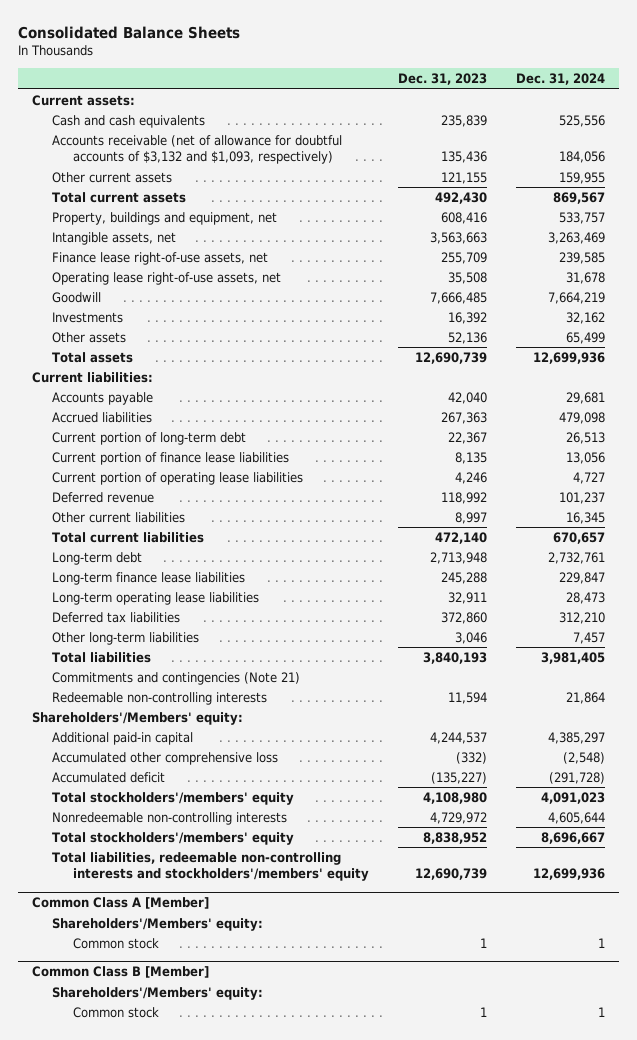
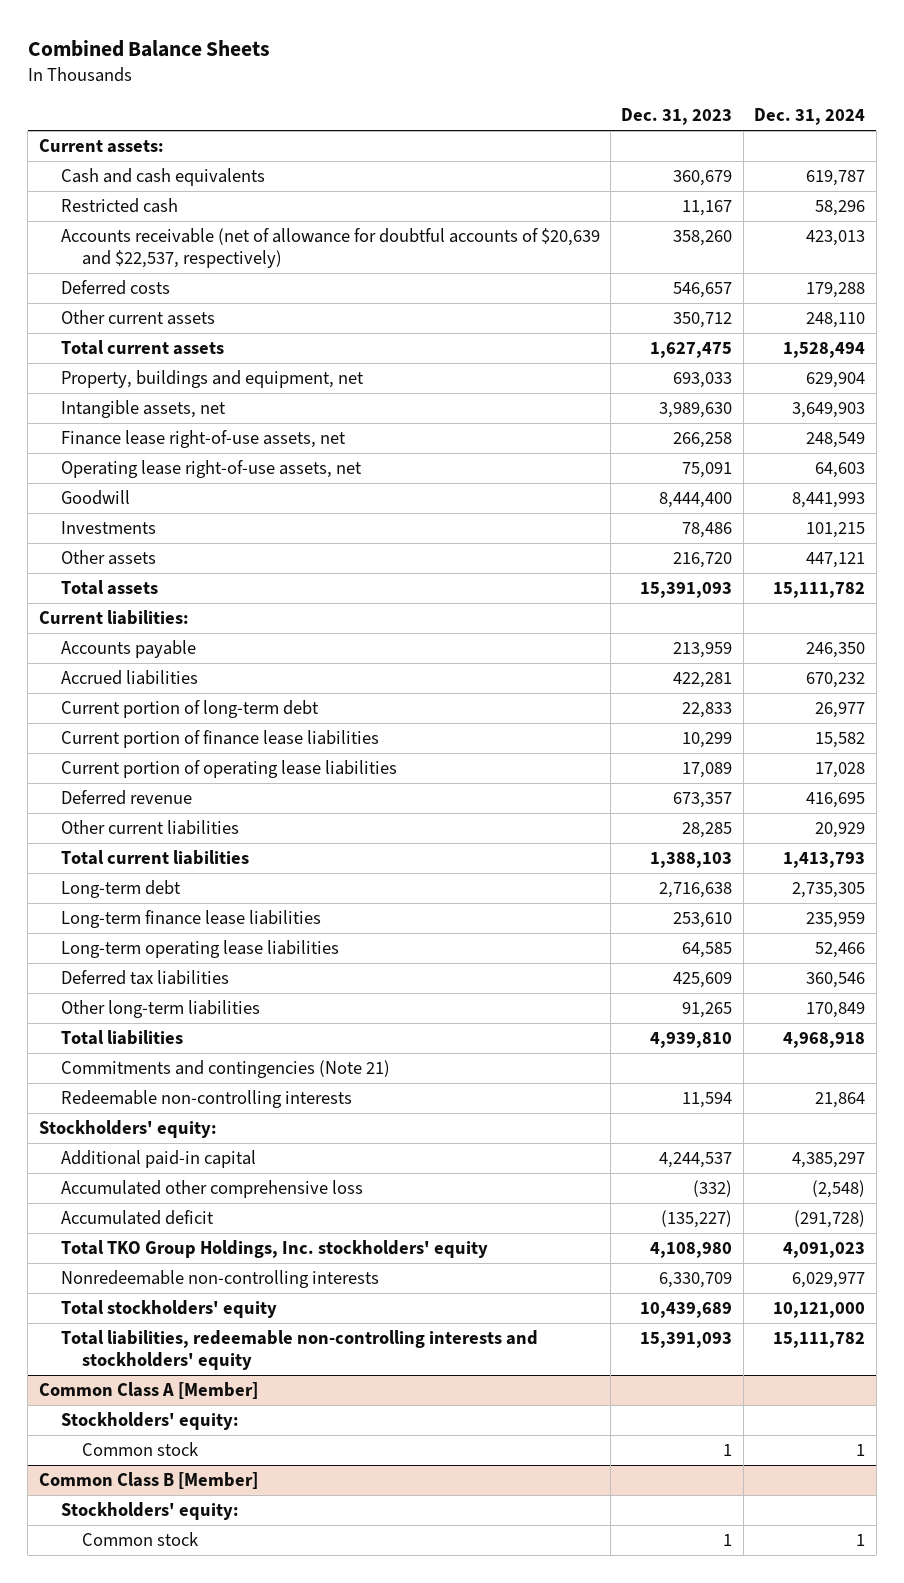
[17,25,240,39] Consolidated Balance Sheets -> [27,40,270,58] Combined Balance Sheets
[440,114,487,127] 235,839 -> [673,170,733,187] 360,679
[558,114,605,127] 525,556 -> [806,170,866,187] 619,787
none -> [60,198,178,214] Restricted cash
[52,134,343,165] Accounts receivable (net of allowance for doubtful accounts of $3,132 and $1,093, respectively) -> [60,228,600,269] Accounts receivable (net of allowance for doubtful accounts of $20,639 and $22,537, respectively)
[440,151,487,164] 135,436 -> [673,230,733,247] 358,260
[558,151,605,164] 184,056 -> [806,230,866,247] 423,013
none -> [60,280,170,296] Deferred costs
[440,171,487,184] 121,155 -> [673,312,733,329] 350,712
[558,171,605,184] 159,955 -> [806,312,866,329] 248,110
[434,191,487,204] 492,430 -> [650,342,733,359] 1,627,475
[552,191,605,204] 869,567 -> [783,342,866,359] 1,528,494
[440,211,487,224] 608,416 -> [673,372,733,389] 693,033
[558,211,605,224] 533,757 -> [806,372,866,389] 629,904
[429,231,487,244] 3,563,663 -> [659,402,733,419] 3,989,630
[547,231,605,244] 3,263,469 -> [792,402,866,419] 3,649,903
[440,251,487,264] 255,709 -> [673,432,733,449] 266,258
[558,251,605,264] 239,585 -> [806,432,866,449] 248,549
[447,271,487,284] 35,508 -> [682,462,733,479] 75,091
[565,271,605,284] 31,678 -> [815,462,866,479] 64,603
[429,291,487,304] 7,666,485 -> [659,492,733,509] 8,444,400
[547,291,605,304] 7,664,219 -> [792,492,866,509] 8,441,993
[447,311,487,324] 16,392 -> [682,522,733,539] 78,486
[565,311,605,324] 32,162 -> [806,522,866,539] 101,215
[447,331,487,344] 52,136 -> [673,552,733,569] 216,720
[565,331,605,344] 65,499 -> [806,552,866,569] 447,121
[414,351,487,364] 12,690,739 -> [640,582,733,599] 15,391,093
[532,351,605,364] 12,699,936 -> [773,582,866,599] 15,111,782
[447,391,487,404] 42,040 -> [673,642,733,659] 213,959
[565,391,605,404] 29,681 -> [806,642,866,659] 246,350
[440,411,487,424] 267,363 -> [673,672,733,689] 422,281
[558,411,605,424] 479,098 -> [806,672,866,689] 670,232
[447,431,487,444] 22,367 -> [682,702,733,719] 22,833
[565,431,605,444] 26,513 -> [815,702,866,719] 26,977
[454,451,487,464] 8,135 -> [682,732,733,749] 10,299
[565,451,605,464] 13,056 -> [815,732,866,749] 15,582
[454,471,487,484] 4,246 -> [682,762,733,779] 17,089
[572,471,605,484] 4,727 -> [815,762,866,779] 17,028
[440,491,487,504] 118,992 -> [673,792,733,809] 673,357
[558,491,605,504] 101,237 -> [806,792,866,809] 416,695
[454,511,487,524] 8,997 -> [682,822,733,839] 28,285
[565,511,605,524] 16,345 -> [815,822,866,839] 20,929
[434,531,487,544] 472,140 -> [650,852,733,869] 1,388,103
[552,531,605,544] 670,657 -> [783,852,866,869] 1,413,793
[429,551,487,564] 2,713,948 -> [659,882,733,899] 2,716,638
[547,551,605,564] 2,732,761 -> [792,882,866,899] 2,735,305
[440,571,487,584] 245,288 -> [673,912,733,929] 253,610
[558,571,605,584] 229,847 -> [806,912,866,929] 235,959
[447,591,487,604] 32,911 -> [682,942,733,959] 64,585
[565,591,605,604] 28,473 -> [815,942,866,959] 52,466
[440,611,487,624] 372,860 -> [673,972,733,989] 425,609
[558,611,605,624] 312,210 -> [806,972,866,989] 360,546
[454,631,487,644] 3,046 -> [682,1002,733,1019] 91,265
[572,631,605,644] 7,457 -> [806,1002,866,1019] 170,849
[422,651,487,664] 3,840,193 -> [650,1032,733,1049] 4,939,810
[540,651,605,664] 3,981,405 -> [783,1032,866,1049] 4,968,918
[32,711,244,725] Shareholders'/Members' equity: -> [38,1120,217,1139] Stockholders' equity:
[52,791,295,805] Total stockholders'/members' equity -> [60,1240,488,1259] Total TKO Group Holdings, Inc. stockholders' equity
[429,811,487,824] 4,729,972 -> [659,1272,733,1289] 6,330,709
[547,811,605,824] 4,605,644 -> [792,1272,866,1289] 6,029,977
[52,831,295,845] Total stockholders'/members' equity -> [60,1300,277,1319] Total stockholders' equity
[422,831,487,844] 8,838,952 -> [640,1302,733,1319] 10,439,689
[540,831,605,844] 8,696,667 -> [773,1302,866,1319] 10,121,000
[52,851,369,882] Total liabilities, redeemable non-controlling interests and stockholders'/members' equity -> [60,1330,538,1371] Total liabilities, redeemable non-controlling interests and stockholders' equity
[414,868,487,881] 12,690,739 -> [640,1332,733,1349] 15,391,093
[532,868,605,881] 12,699,936 -> [773,1332,866,1349] 15,111,782
[52,917,264,931] Shareholders'/Members' equity: -> [60,1412,239,1431] Stockholders' equity:
[52,986,264,1000] Shareholders'/Members' equity: -> [60,1502,239,1521] Stockholders' equity:

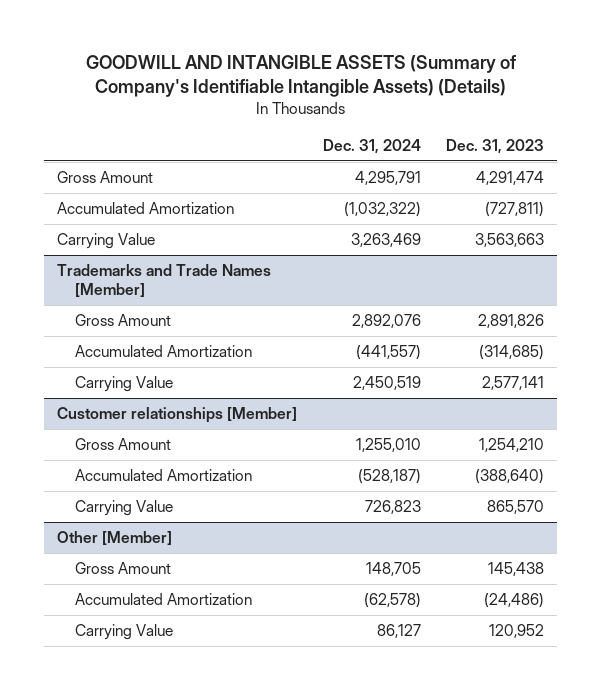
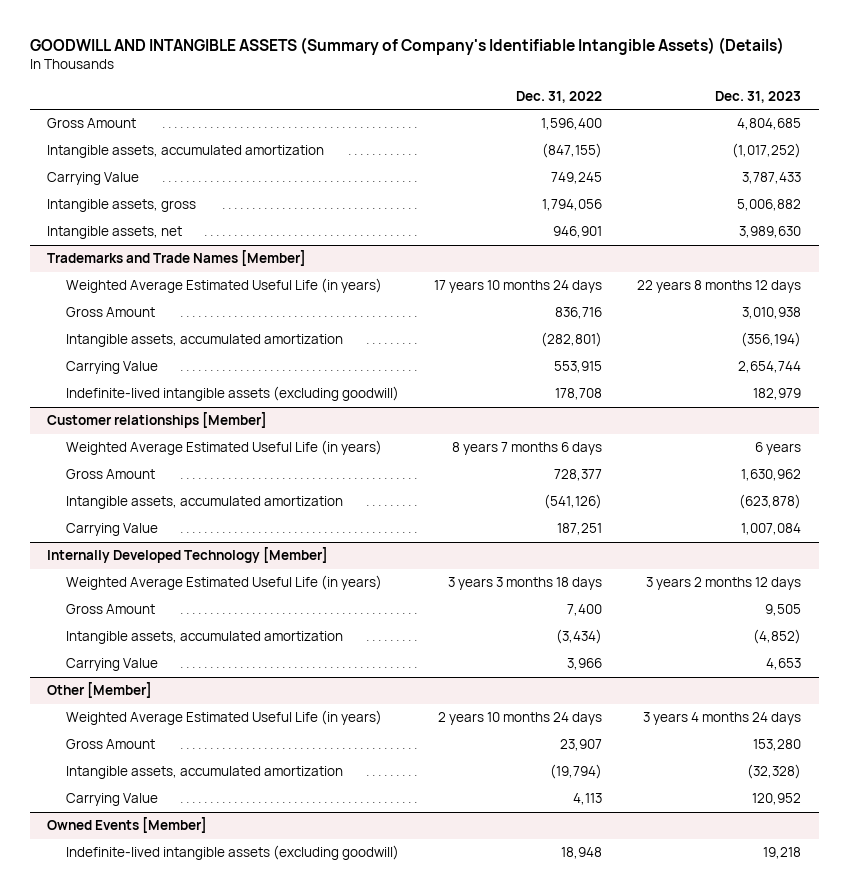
[322,138,421,154] Dec. 31, 2024 -> none
none -> [516,91,603,104] Dec. 31, 2022
[476,171,545,186] 4,291,474 -> [737,118,802,131] 4,804,685
[57,202,235,215] Accumulated Amortization -> [47,145,325,159] Intangible assets, accumulated amortization
[485,202,545,218] (727,811) -> [732,143,802,159] (1,017,252)
[475,233,545,248] 3,563,663 -> [742,172,802,185] 3,787,433
none -> [47,199,197,213] Intangible assets, gross
none -> [47,226,183,240] Intangible assets, net
none -> [66,278,383,294] Weighted Average Estimated Useful Life (in years)
[478,314,545,329] 2,891,826 -> [742,307,802,320] 3,010,938
[74,345,252,358] Accumulated Amortization -> [66,334,344,348] Intangible assets, accumulated amortization
[479,345,545,361] (314,685) -> [741,332,802,348] (356,194)
[482,376,545,391] 2,577,141 -> [738,361,802,374] 2,654,744
none -> [66,386,400,402] Indefinite-lived intangible assets (excluding goodwill)
none -> [66,440,383,456] Weighted Average Estimated Useful Life (in years)
[479,438,545,453] 1,254,210 -> [741,469,802,482] 1,630,962
[74,469,252,482] Accumulated Amortization -> [66,496,344,510] Intangible assets, accumulated amortization
[475,469,545,485] (388,640) -> [739,494,802,510] (623,878)
[487,500,545,515] 865,570 -> [741,523,802,536] 1,007,084
none -> [47,547,329,564] Internally Developed Technology [Member]
none -> [66,575,383,591] Weighted Average Estimated Useful Life (in years)
none -> [66,604,156,615] Gross Amount
none -> [66,631,344,645] Intangible assets, accumulated amortization
none -> [66,658,159,672] Carrying Value
none -> [66,710,383,726] Weighted Average Estimated Useful Life (in years)
[488,562,545,577] 145,438 -> [753,739,802,752] 153,280
[74,593,252,606] Accumulated Amortization -> [66,766,344,780] Intangible assets, accumulated amortization
[484,593,545,609] (24,486) -> [747,764,802,780] (32,328)
none -> [47,817,208,834] Owned Events [Member]
none -> [66,845,400,861] Indefinite-lived intangible assets (excluding goodwill)

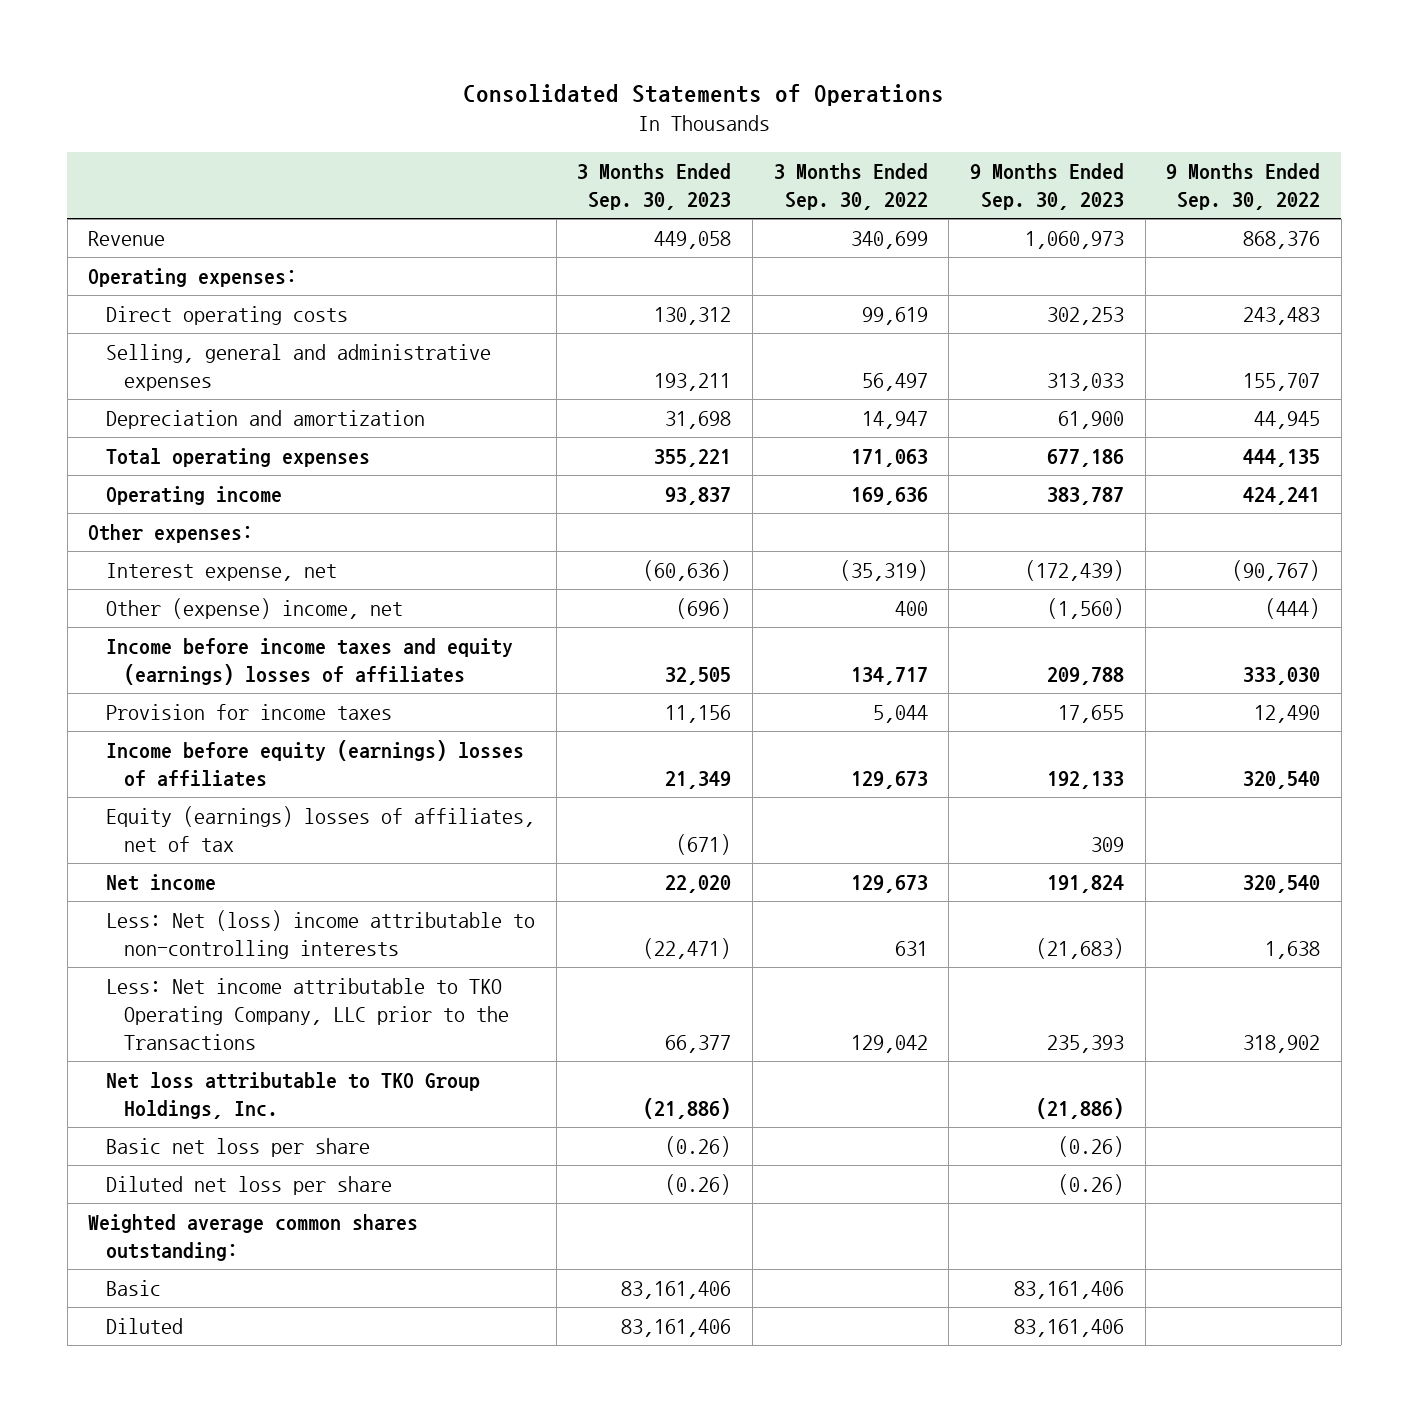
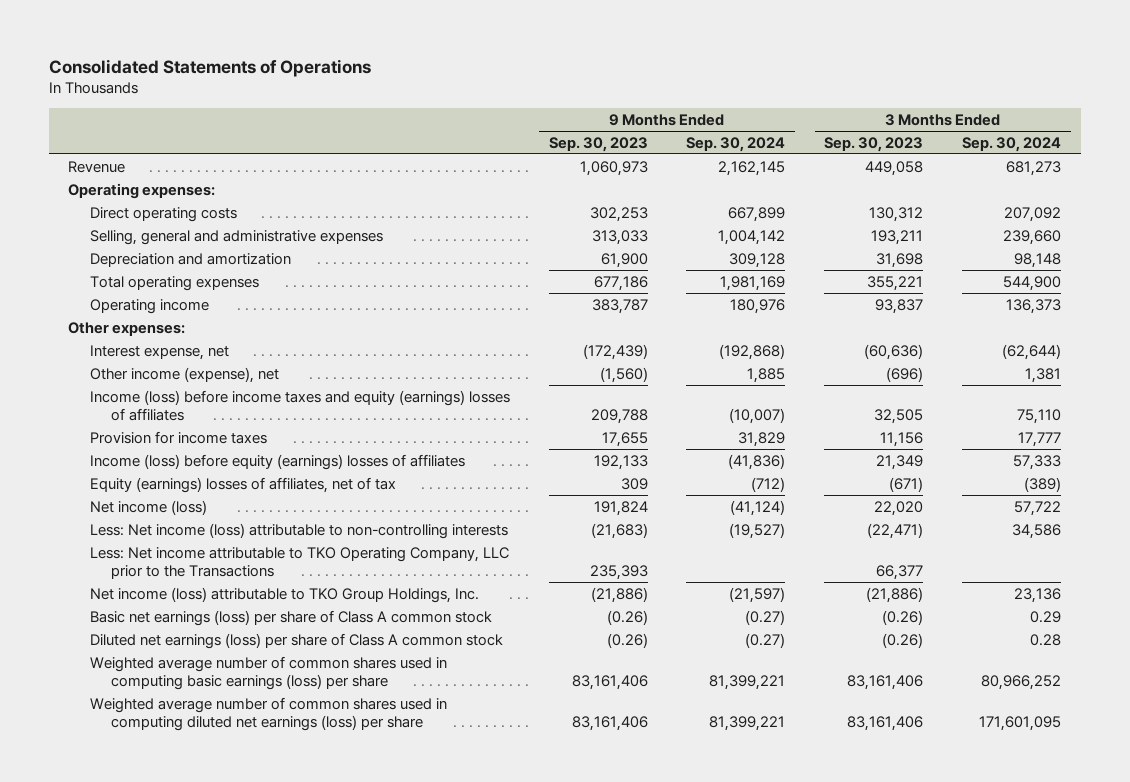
[773,163,928,211] 3 Months Ended Sep. 30, 2022 -> none
[1166,163,1321,211] 9 Months Ended Sep. 30, 2022 -> none
none -> [686,136,786,152] Sep. 30, 2024
none -> [962,136,1062,152] Sep. 30, 2024
[106,598,404,620] Other (expense) income, net -> [89,366,279,383] Other income (expense), net
[106,638,514,685] Income before income taxes and equity (earnings) losses of affiliates -> [89,389,510,421] Income (loss) before income taxes and equity (earnings) losses of affiliates
[106,740,525,787] Income before equity (earnings) losses of affiliates -> [89,453,465,470] Income (loss) before equity (earnings) losses of affiliates
[106,874,217,892] Net income -> [89,499,207,515] Net income (loss)
[106,910,536,959] Less: Net (loss) income attributable to non-controlling interests -> [89,522,508,539] Less: Net income (loss) attributable to non-controlling interests
[88,1214,419,1261] Weighted average common shares outstanding: -> none
[106,1072,481,1119] Net loss attributable to TKO Group Holdings, Inc. -> [89,586,479,603] Net income (loss) attributable to TKO Group Holdings, Inc.
[106,1138,371,1158] Basic net loss per share -> [89,609,492,626] Basic net earnings (loss) per share of Class A common stock
[106,1176,393,1196] Diluted net loss per share -> [89,632,503,649] Diluted net earnings (loss) per share of Class A common stock
[106,1280,162,1297] Basic -> [89,655,447,690] Weighted average number of common shares used in computing basic earnings (loss) per share
[106,1318,184,1335] Diluted -> [89,696,447,731] Weighted average number of common shares used in computing diluted net earnings (loss) per share

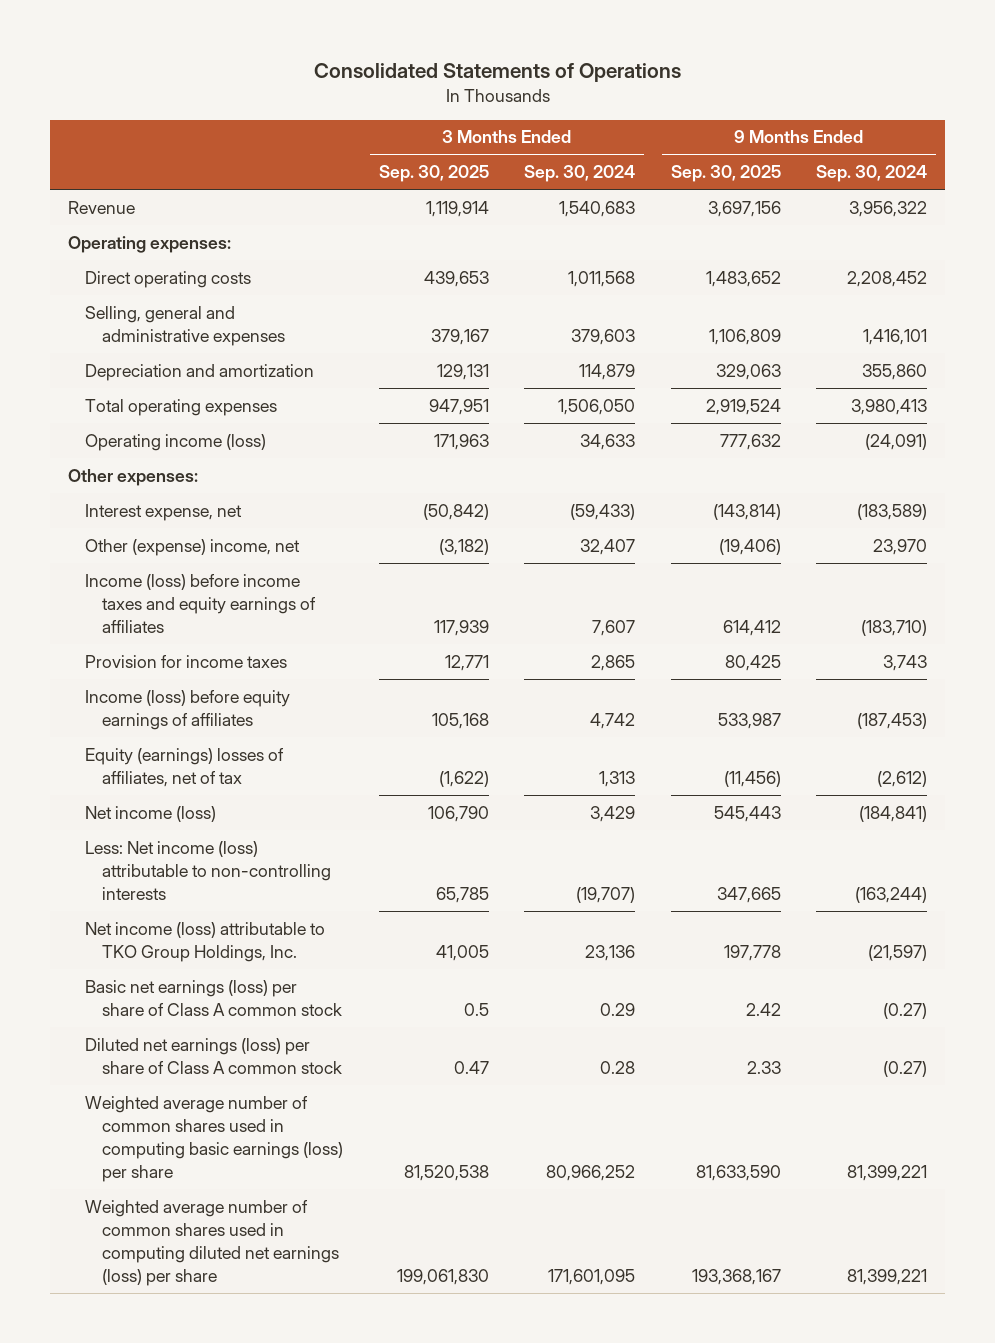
[548,136,648,152] Sep. 30, 2023 -> none
[824,136,924,152] Sep. 30, 2023 -> none
none -> [378,165,489,183] Sep. 30, 2025
none -> [670,165,781,183] Sep. 30, 2025
[718,160,786,176] 2,162,145 -> [849,200,928,217] 3,956,322
[1006,160,1062,176] 681,273 -> [559,200,636,217] 1,540,683
[728,206,786,222] 667,899 -> [847,270,928,287] 2,208,452
[1004,206,1062,222] 207,092 -> [568,270,636,287] 1,011,568
[718,229,786,245] 1,004,142 -> [863,328,928,345] 1,416,101
[1003,229,1062,245] 239,660 -> [571,328,636,345] 379,603
[729,252,786,268] 309,128 -> [862,363,928,380] 355,860
[1014,252,1062,268] 98,148 -> [579,363,636,380] 114,879
[720,275,786,291] 1,981,169 -> [851,398,928,415] 3,980,413
[1003,275,1062,291] 544,900 -> [558,398,636,415] 1,506,050
[89,298,209,314] Operating income -> [85,433,267,451] Operating income (loss)
[730,298,786,314] 180,976 -> [865,433,928,450] (24,091)
[1006,298,1062,314] 136,373 -> [580,433,636,450] 34,633
[89,546,509,579] Less: Net income attributable to TKO Operating Company, LLC prior to the Transactions -> none
[719,343,786,360] (192,868) -> [857,503,928,520] (183,589)
[1002,343,1062,360] (62,644) -> [570,503,636,520] (59,433)
[89,366,279,383] Other income (expense), net -> [85,538,301,556] Other (expense) income, net
[747,367,786,383] 1,885 -> [873,538,928,555] 23,970
[1025,367,1062,383] 1,381 -> [580,538,636,555] 32,407
[89,389,510,421] Income (loss) before income taxes and equity (earnings) losses of affiliates -> [85,573,317,633] Income (loss) before income taxes and equity earnings of affiliates
[729,407,786,424] (10,007) -> [861,619,928,636] (183,710)
[1017,408,1062,424] 75,110 -> [592,619,636,636] 7,607
[738,431,786,447] 31,829 -> [883,654,928,671] 3,743
[1018,431,1062,447] 17,777 -> [591,654,636,671] 2,865
[89,453,465,470] Income (loss) before equity (earnings) losses of affiliates -> [85,689,291,730] Income (loss) before equity earnings of affiliates
[728,453,786,470] (41,836) -> [857,712,928,729] (187,453)
[1013,454,1062,470] 57,333 -> [590,712,636,729] 4,742
[751,476,786,492] (712) -> [877,770,928,787] (2,612)
[1024,476,1062,492] (389) -> [599,770,636,787] 1,313
[730,499,786,516] (41,124) -> [859,805,928,822] (184,841)
[1014,500,1062,516] 57,722 -> [590,805,636,822] 3,429
[729,522,786,539] (19,527) -> [855,886,928,903] (163,244)
[1012,523,1062,539] 34,586 -> [576,886,636,903] (19,707)

